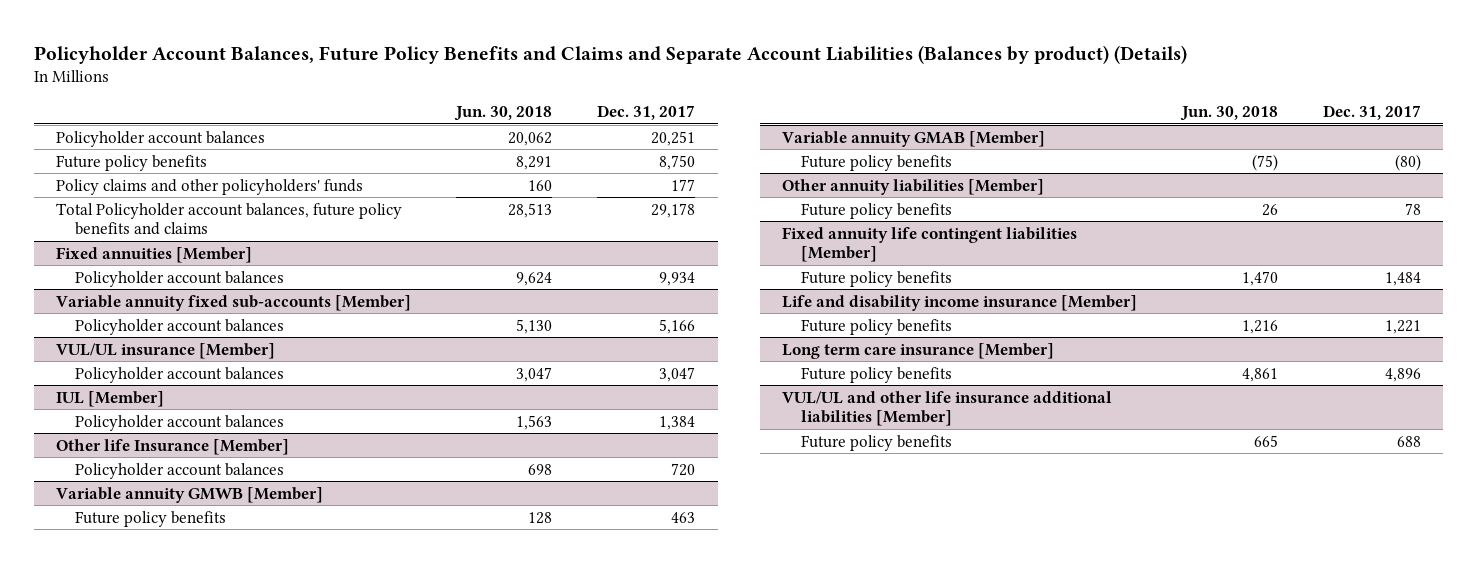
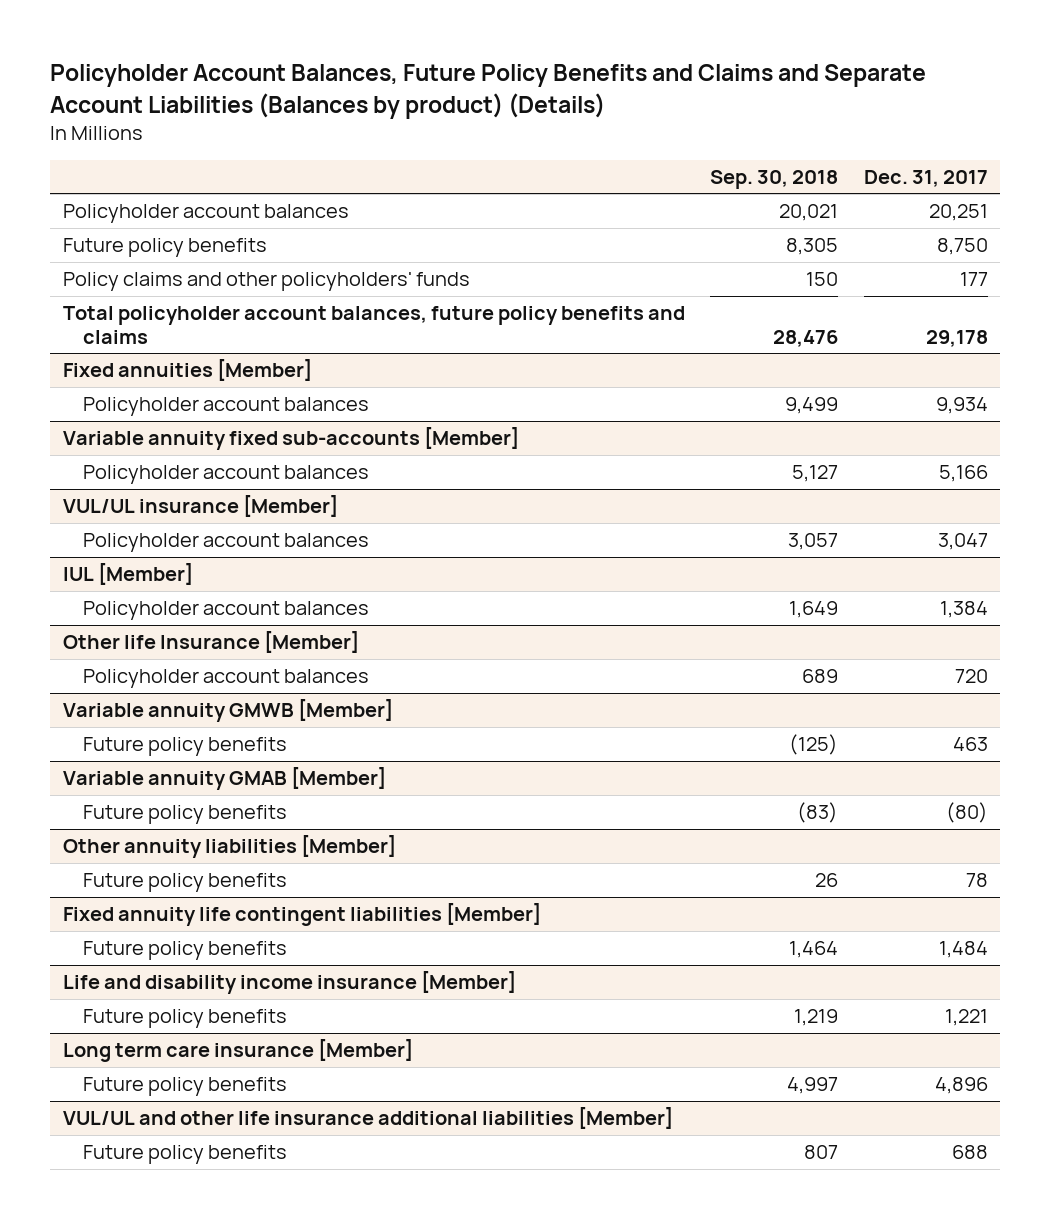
[454,105,553,121] Jun. 30, 2018 -> none
none -> [710,169,839,189] Sep. 30, 2018
[56,202,403,236] Total Policyholder account balances, future policy benefits and claims -> [62,306,685,344] Total policyholder account balances, future policy benefits and claims

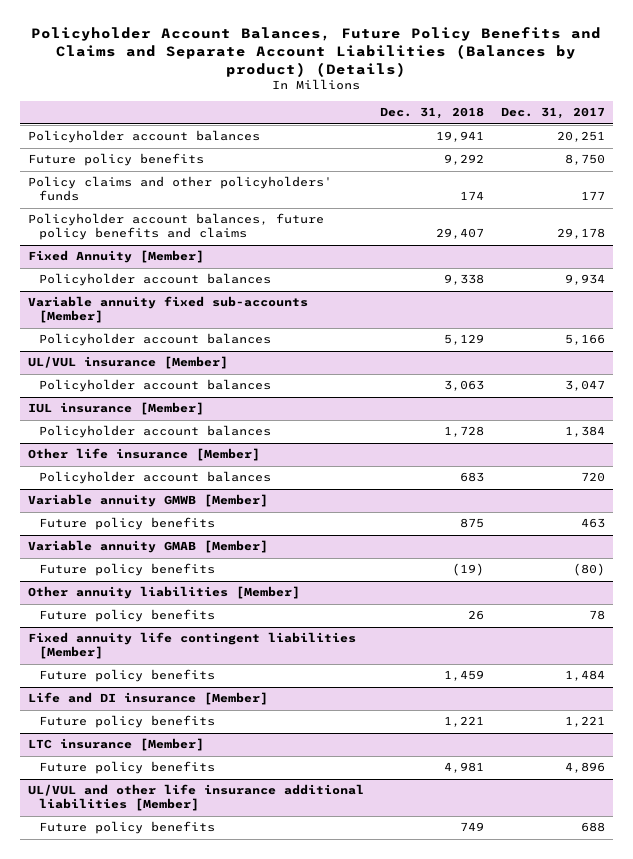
[710,169,839,189] Sep. 30, 2018 -> none
none -> [380,107,485,120] Dec. 31, 2018
[62,306,685,344] Total policyholder account balances, future policy benefits and claims -> [28,213,325,241] Policyholder account balances, future policy benefits and claims
[62,359,312,382] Fixed annuities [Member] -> [28,250,205,264] Fixed Annuity [Member]
[62,495,338,518] VUL/UL insurance [Member] -> [28,356,229,370] UL/VUL insurance [Member]
[62,563,193,586] IUL [Member] -> [28,402,205,416] IUL insurance [Member]
[62,631,359,654] Other life Insurance [Member] -> [28,448,261,462] Other life insurance [Member]
[62,971,516,995] Life and disability income insurance [Member] -> [28,692,269,706] Life and DI insurance [Member]
[62,1039,413,1063] Long term care insurance [Member] -> [28,738,205,752] LTC insurance [Member]
[62,1107,673,1130] VUL/UL and other life insurance additional liabilities [Member] -> [28,784,365,812] UL/VUL and other life insurance additional liabilities [Member]

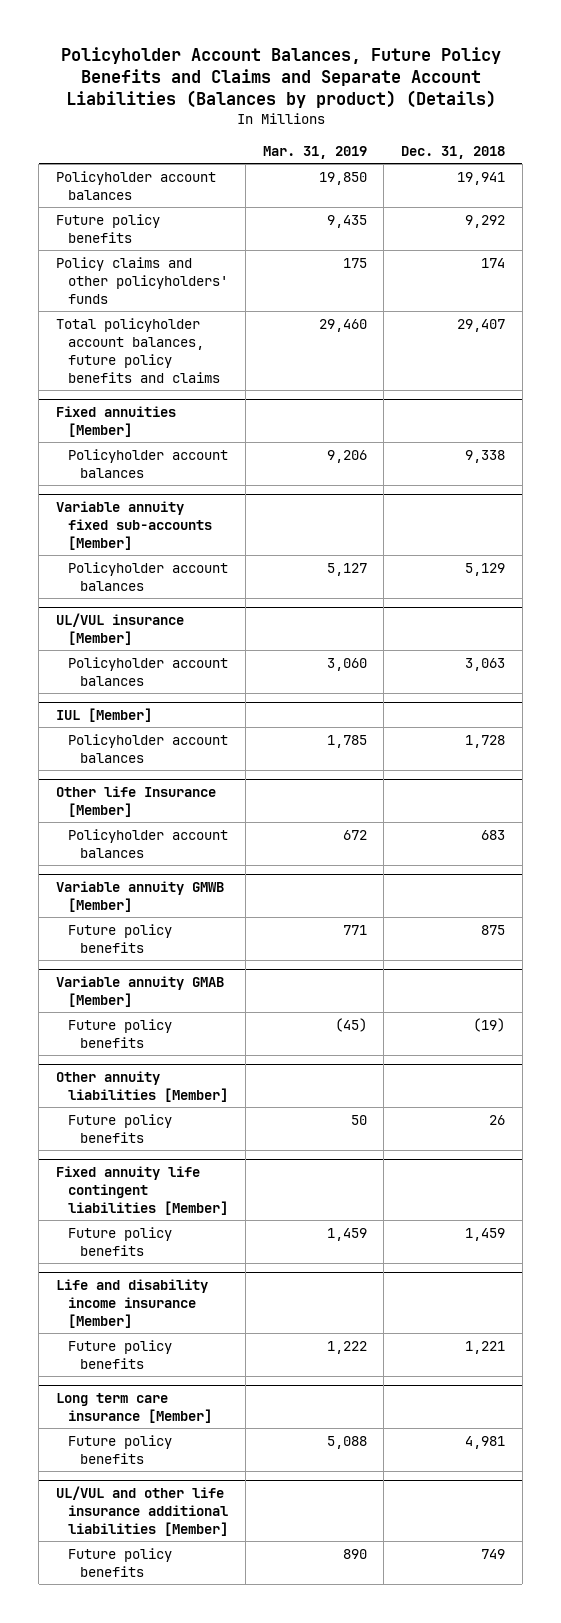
[500,107,605,120] Dec. 31, 2017 -> none
none -> [262,145,367,159] Mar. 31, 2019
[28,213,325,241] Policyholder account balances, future policy benefits and claims -> [56,317,221,383] Total policyholder account balances, future policy benefits and claims
[28,250,205,264] Fixed Annuity [Member] -> [56,405,177,437] Fixed annuities [Member]
[28,402,205,416] IUL insurance [Member] -> [56,707,153,722] IUL [Member]
[28,448,261,462] Other life insurance [Member] -> [56,785,217,817] Other life Insurance [Member]
[28,692,269,706] Life and DI insurance [Member] -> [56,1278,209,1328] Life and disability income insurance [Member]
[28,738,205,752] LTC insurance [Member] -> [56,1392,213,1423] Long term care insurance [Member]

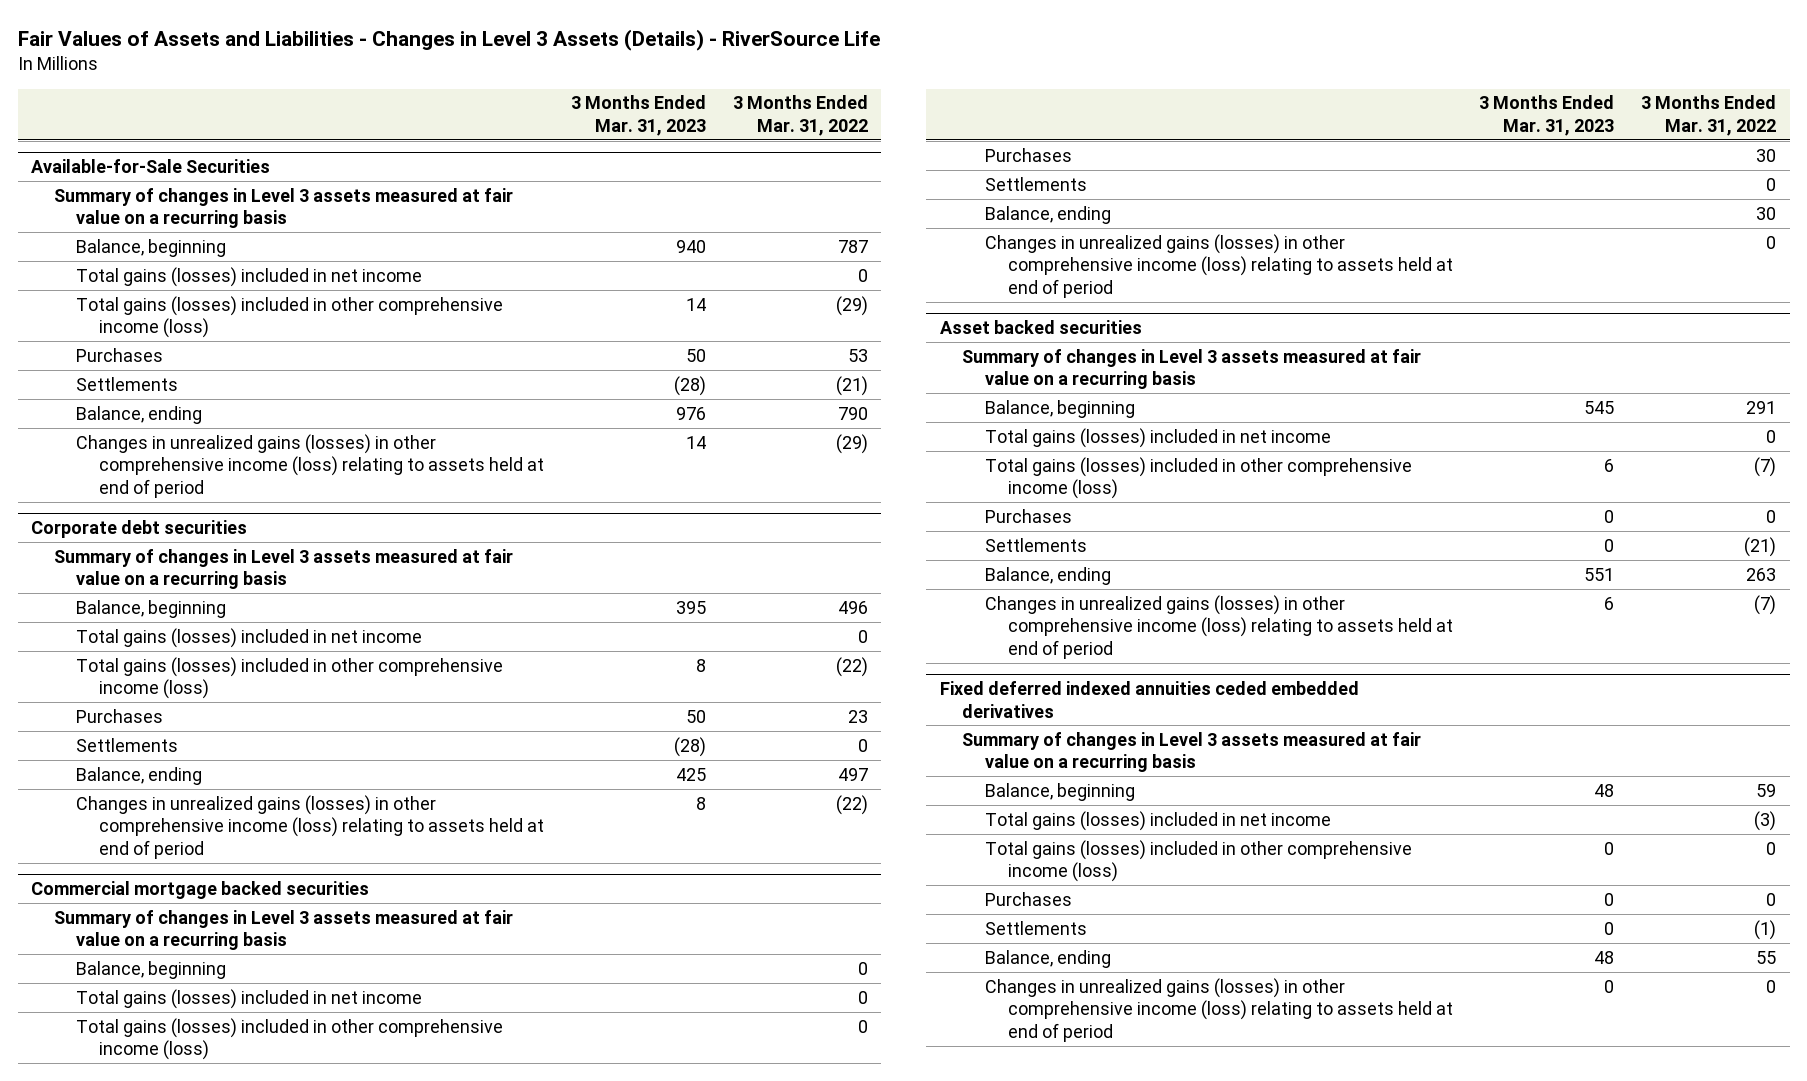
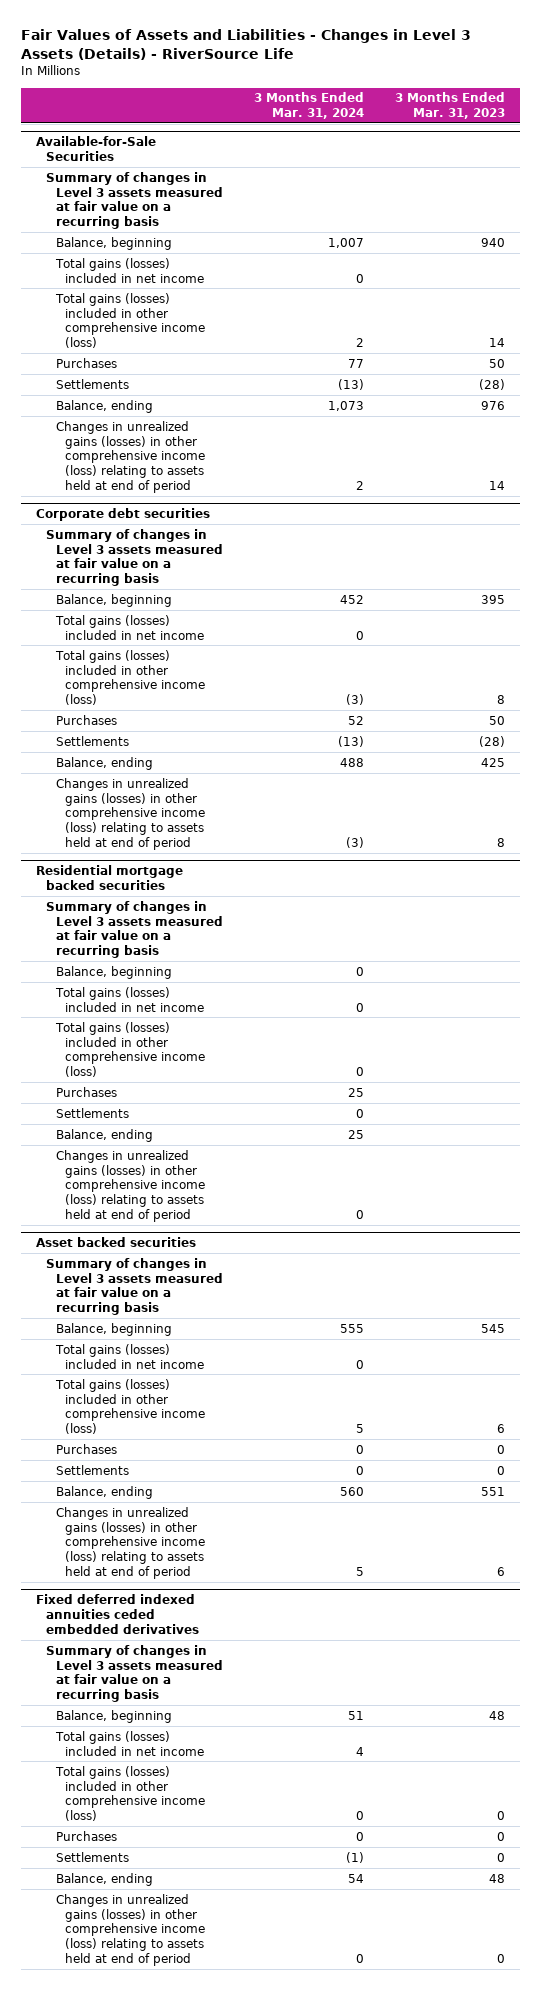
[732,95,868,136] 3 Months Ended Mar. 31, 2022 -> none
none -> [253,92,364,120] 3 Months Ended Mar. 31, 2024
[31,881,370,900] Commercial mortgage backed securities -> [36,865,184,890] Residential mortgage backed securities

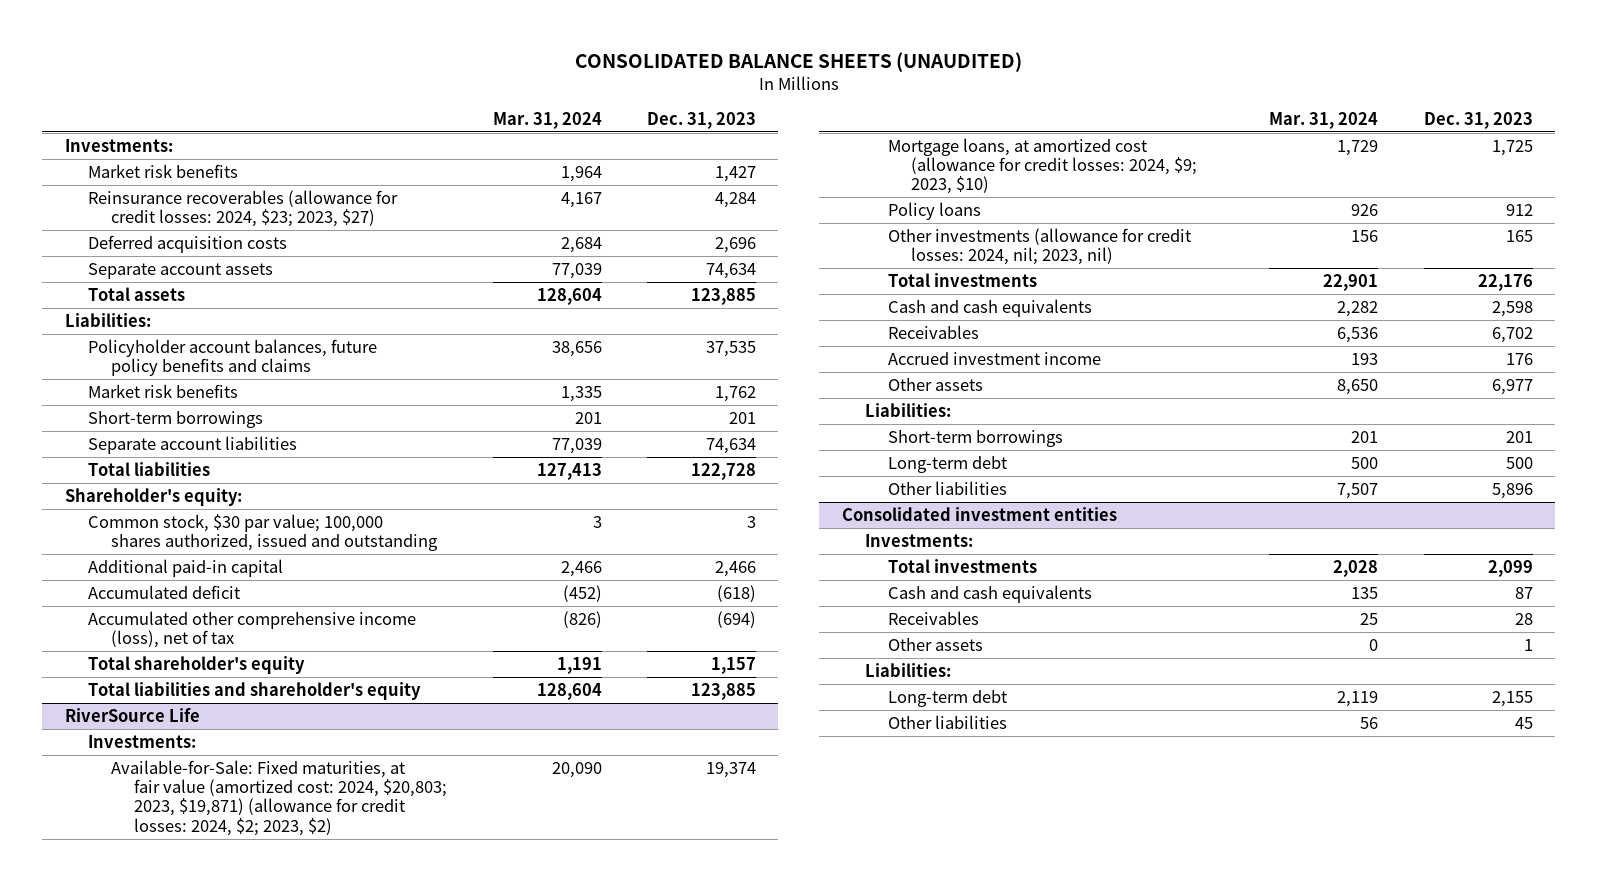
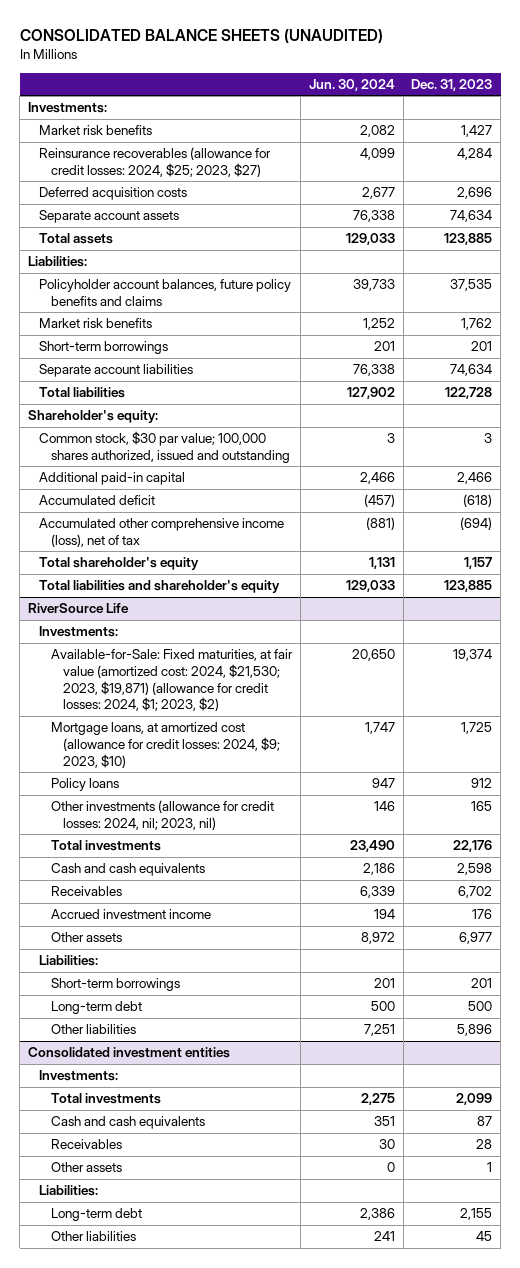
[492,111,602,129] Mar. 31, 2024 -> none
none -> [308,79,395,92] Jun. 30, 2024
[87,189,398,228] Reinsurance recoverables (allowance for credit losses: 2024, $23; 2023, $27) -> [39,147,272,177] Reinsurance recoverables (allowance for credit losses: 2024, $25; 2023, $27)
[111,759,448,836] Available-for-Sale: Fixed maturities, at fair value (amortized cost: 2024, $20,803; 2023, $19,871) (allowance for credit losses: 2024, $2; 2023, $2) -> [51,649,294,712] Available-for-Sale: Fixed maturities, at fair value (amortized cost: 2024, $21,530; 2023, $19,871) (allowance for credit losses: 2024, $1; 2023, $2)

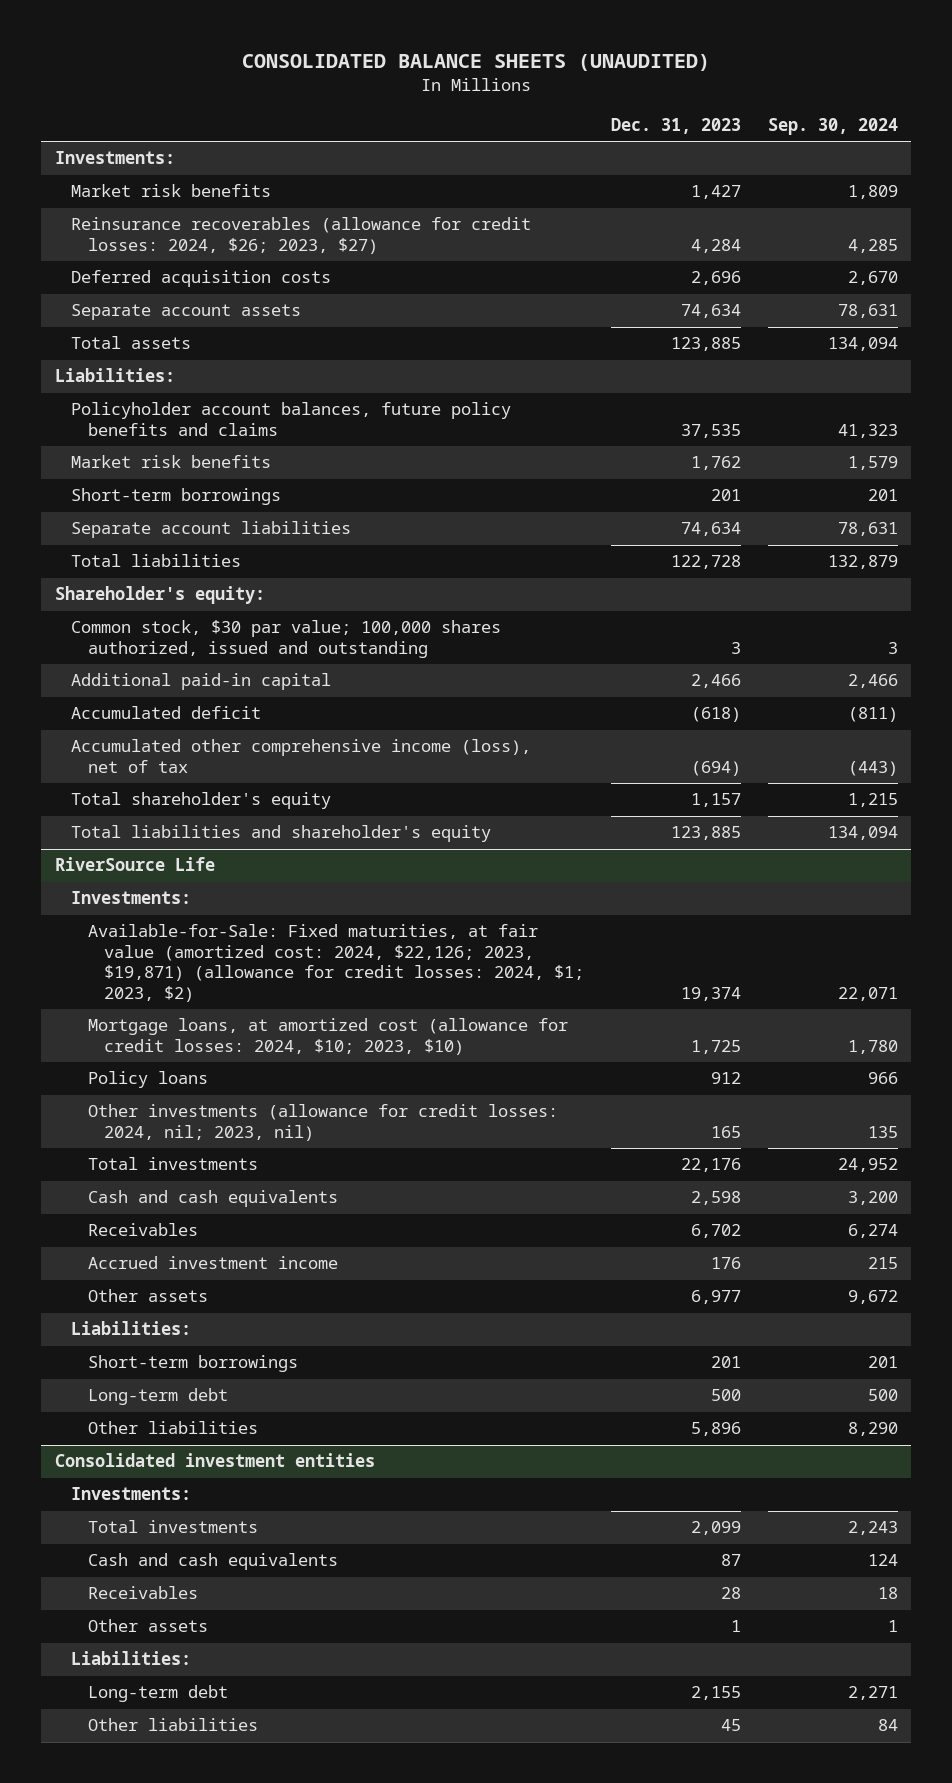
[308,79,395,92] Jun. 30, 2024 -> none
none -> [767,118,898,136] Sep. 30, 2024
[39,147,272,177] Reinsurance recoverables (allowance for credit losses: 2024, $25; 2023, $27) -> [71,217,532,254] Reinsurance recoverables (allowance for credit losses: 2024, $26; 2023, $27)
[51,649,294,712] Available-for-Sale: Fixed maturities, at fair value (amortized cost: 2024, $21,530; 2023, $19,871) (allowance for credit losses: 2024, $1; 2023, $2) -> [87,924,585,1002] Available-for-Sale: Fixed maturities, at fair value (amortized cost: 2024, $22,126; 2023, $19,871) (allowance for credit losses: 2024, $1; 2023, $2)
[51,722,280,768] Mortgage loans, at amortized cost (allowance for credit losses: 2024, $9; 2023, $10) -> [87,1018,568,1055] Mortgage loans, at amortized cost (allowance for credit losses: 2024, $10; 2023, $10)

